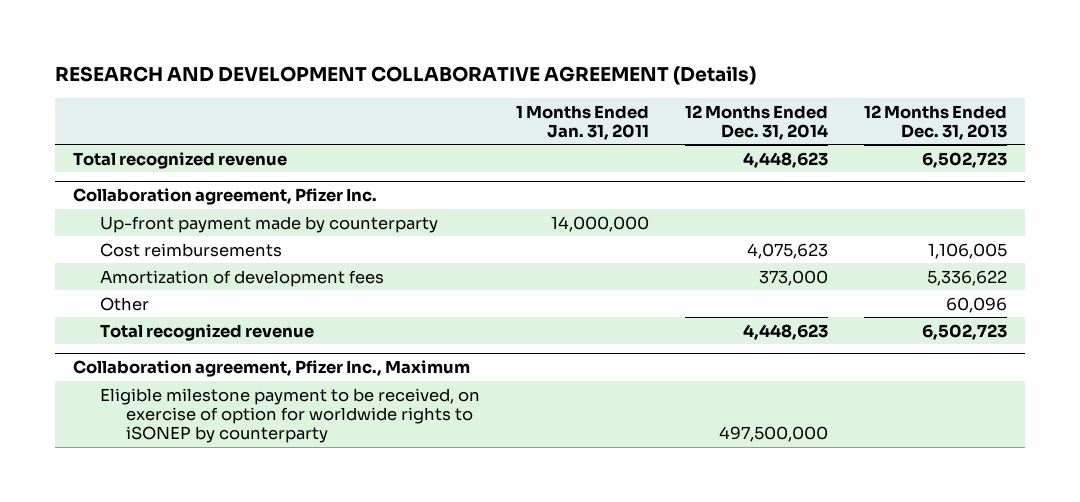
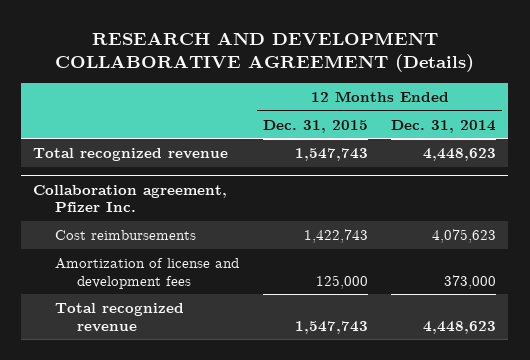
[515,104,649,140] 1 Months Ended Jan. 31, 2011 -> none
[863,104,1007,140] 12 Months Ended Dec. 31, 2013 -> none
none -> [262,119,368,133] Dec. 31, 2015
[99,215,438,233] Up-front payment made by counterparty -> none
[99,296,149,311] Other -> none
[99,269,384,287] Amortization of development fees -> [55,257,240,289] Amortization of license and development fees
[73,360,471,378] Collaboration agreement, Pfizer Inc., Maximum -> none
[99,387,480,444] Eligible milestone payment to be received, on exercise of option for worldwide rights to iSONEP by counterparty -> none

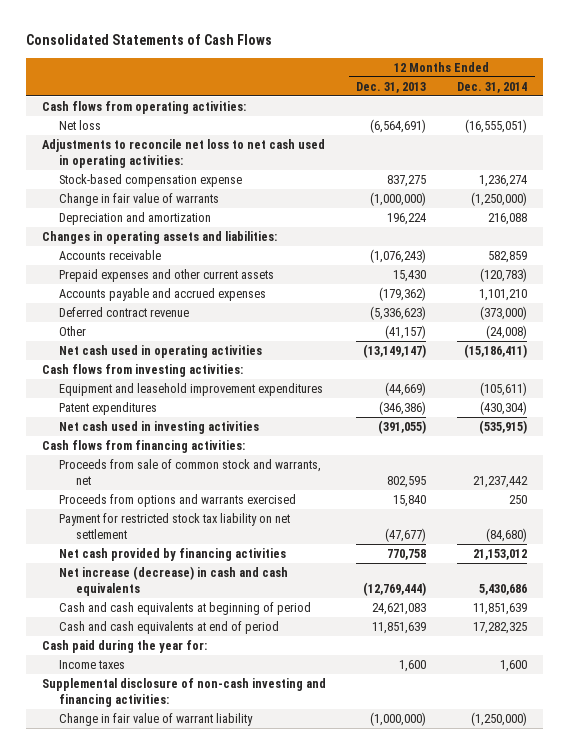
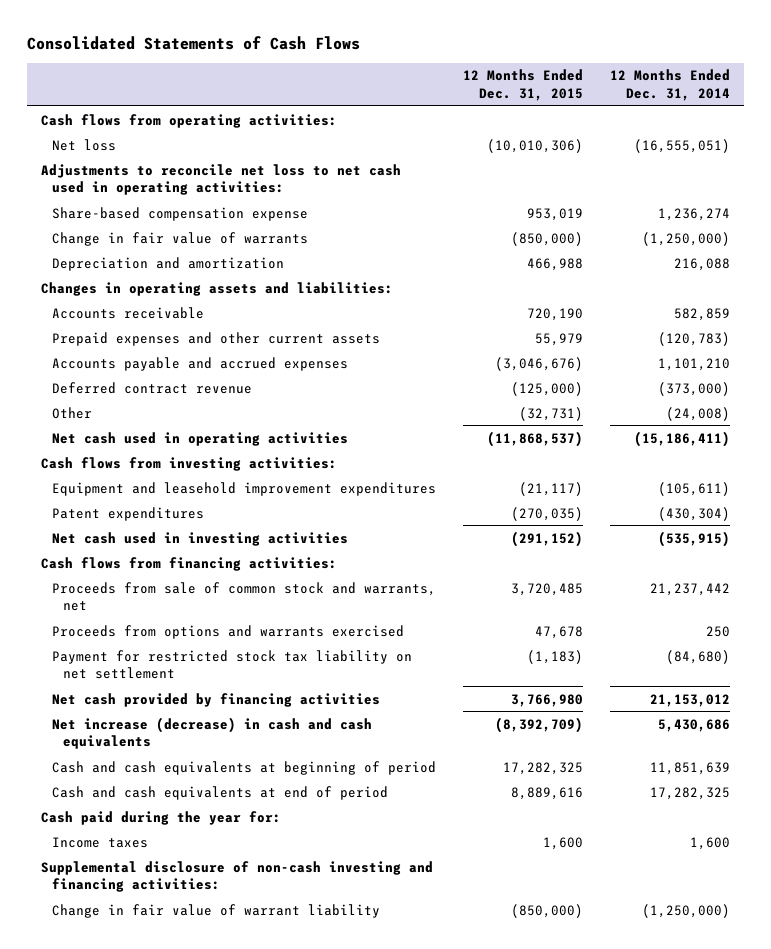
[356,81,427,93] Dec. 31, 2013 -> none
none -> [462,69,583,101] 12 Months Ended Dec. 31, 2015
[58,173,242,187] Stock-based compensation expense -> [51,206,308,221] Share-based compensation expense

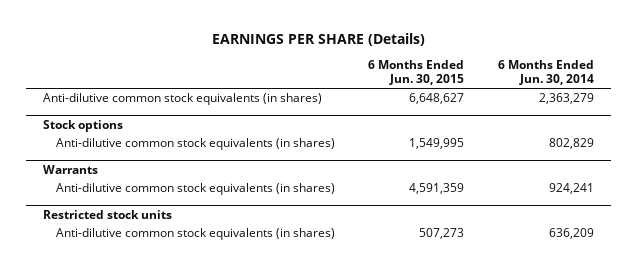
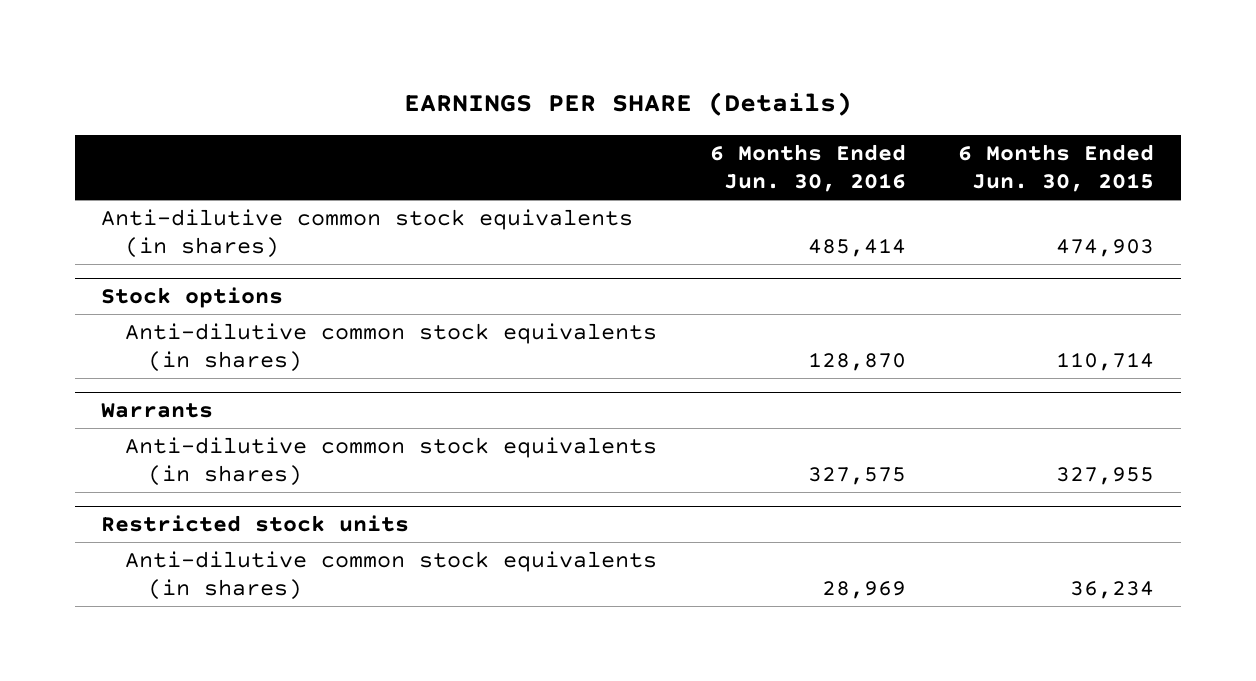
[498,59,595,85] 6 Months Ended Jun. 30, 2014 -> none
none -> [709,144,906,193] 6 Months Ended Jun. 30, 2016
[409,93,465,105] 6,648,627 -> [1056,239,1155,258] 474,903
[409,138,465,150] 1,549,995 -> [1056,352,1155,372] 110,714
[409,183,465,195] 4,591,359 -> [1056,467,1155,486] 327,955
[419,228,465,240] 507,273 -> [1070,581,1155,600] 36,234

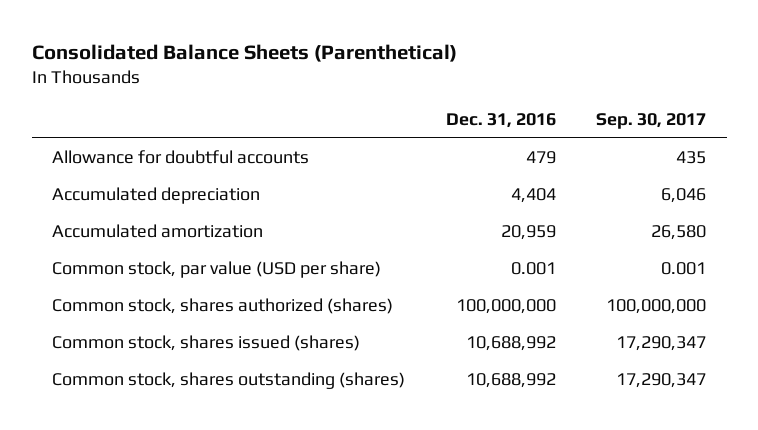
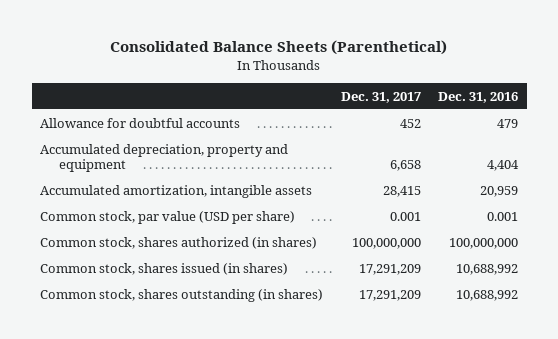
[596,113,707,130] Sep. 30, 2017 -> none
none -> [340,91,421,103] Dec. 31, 2017
[51,187,260,205] Accumulated depreciation -> [40,143,289,172] Accumulated depreciation, property and equipment
[51,224,263,239] Accumulated amortization -> [40,184,313,198] Accumulated amortization, intangible assets
[51,298,393,315] Common stock, shares authorized (shares) -> [40,236,318,249] Common stock, shares authorized (in shares)
[51,335,360,352] Common stock, shares issued (shares) -> [40,262,289,275] Common stock, shares issued (in shares)
[51,372,405,390] Common stock, shares outstanding (shares) -> [40,288,324,302] Common stock, shares outstanding (in shares)

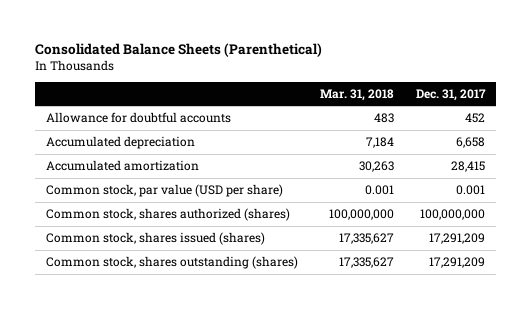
[437,91,518,103] Dec. 31, 2016 -> none
none -> [320,88,395,101] Mar. 31, 2018
[40,143,289,172] Accumulated depreciation, property and equipment -> [46,136,196,150] Accumulated depreciation
[40,184,313,198] Accumulated amortization, intangible assets -> [46,160,200,172] Accumulated amortization
[40,236,318,249] Common stock, shares authorized (in shares) -> [46,208,291,222] Common stock, shares authorized (shares)
[40,262,289,275] Common stock, shares issued (in shares) -> [46,232,266,246] Common stock, shares issued (shares)
[40,288,324,302] Common stock, shares outstanding (in shares) -> [46,256,299,270] Common stock, shares outstanding (shares)

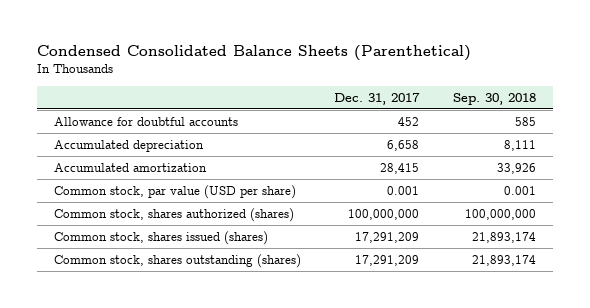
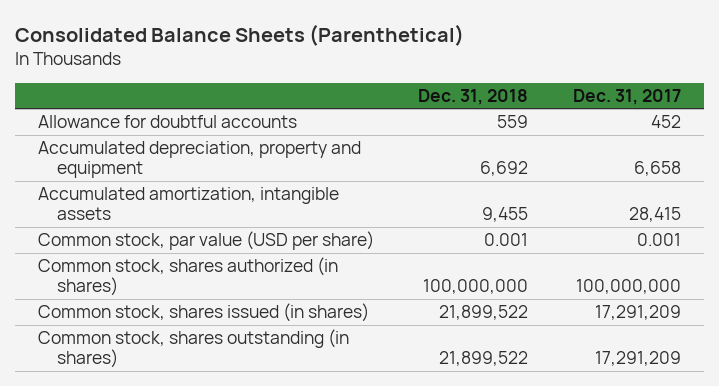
[36,45,471,62] Condensed Consolidated Balance Sheets (Parenthetical) -> [15,24,465,47] Consolidated Balance Sheets (Parenthetical)
[453,92,537,105] Sep. 30, 2018 -> none
none -> [418,88,529,105] Dec. 31, 2018
[53,139,204,152] Accumulated depreciation -> [37,141,361,179] Accumulated depreciation, property and equipment
[53,162,207,172] Accumulated amortization -> [37,187,339,221] Accumulated amortization, intangible assets
[53,207,294,222] Common stock, shares authorized (shares) -> [37,257,338,297] Common stock, shares authorized (in shares)
[53,230,268,245] Common stock, shares issued (shares) -> [37,303,369,323] Common stock, shares issued (in shares)
[53,253,301,268] Common stock, shares outstanding (shares) -> [37,329,349,369] Common stock, shares outstanding (in shares)

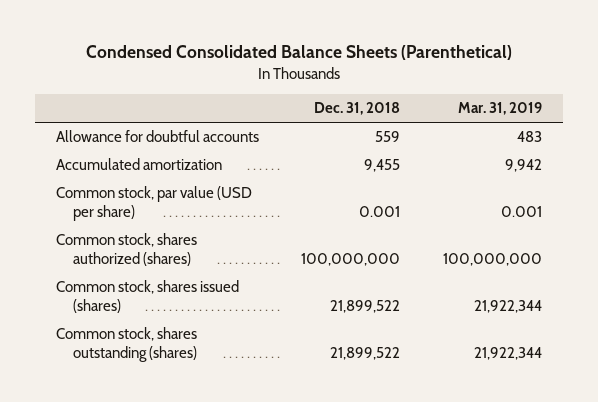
[15,24,465,47] Consolidated Balance Sheets (Parenthetical) -> [85,45,512,61] Condensed Consolidated Balance Sheets (Parenthetical)
[573,88,682,105] Dec. 31, 2017 -> none
none -> [457,102,542,116] Mar. 31, 2019
[37,141,361,179] Accumulated depreciation, property and equipment -> none
[37,187,339,221] Accumulated amortization, intangible assets -> [55,158,222,171] Accumulated amortization
[37,257,338,297] Common stock, shares authorized (in shares) -> [55,233,197,266] Common stock, shares authorized (shares)
[37,303,369,323] Common stock, shares issued (in shares) -> [55,280,239,313] Common stock, shares issued (shares)
[37,329,349,369] Common stock, shares outstanding (in shares) -> [55,327,197,362] Common stock, shares outstanding (shares)

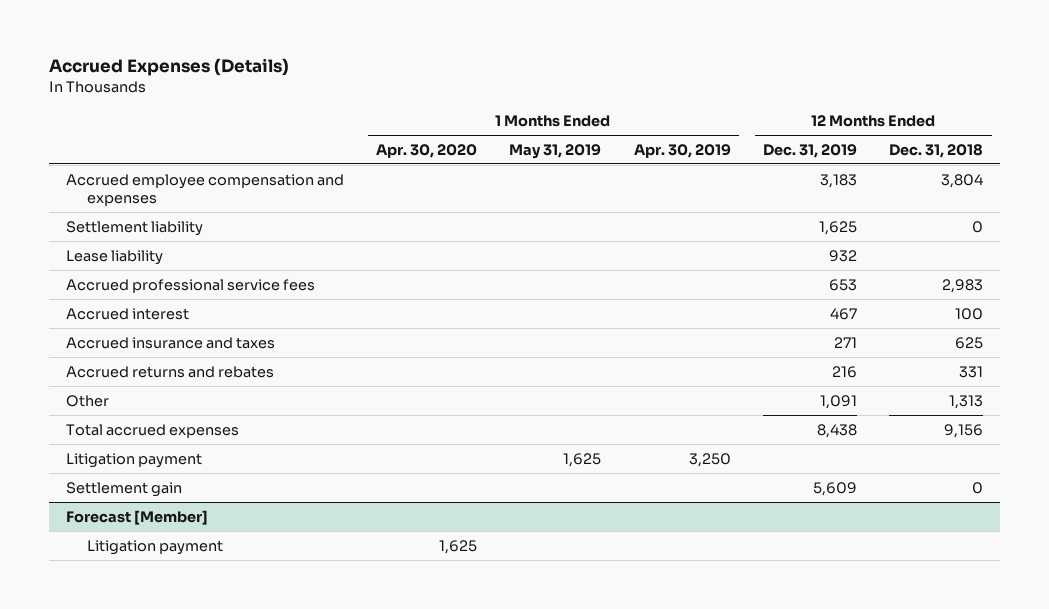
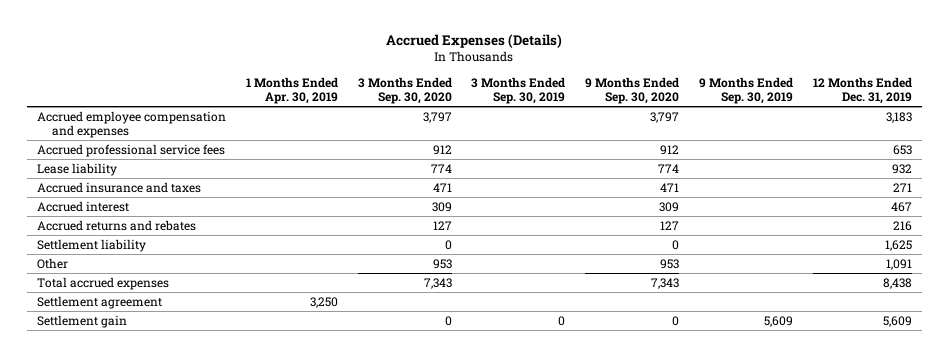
[376,143,478,158] Apr. 30, 2020 -> none
[509,143,602,159] May 31, 2019 -> none
[889,143,984,158] Dec. 31, 2018 -> none
none -> [357,77,452,104] 3 Months Ended Sep. 30, 2020
none -> [471,77,566,104] 3 Months Ended Sep. 30, 2019
none -> [585,77,680,104] 9 Months Ended Sep. 30, 2020
none -> [699,77,794,104] 9 Months Ended Sep. 30, 2019
[65,249,163,265] Lease liability -> [36,162,117,176] Lease liability
[65,307,189,320] Accrued interest -> [36,200,129,212] Accrued interest
[65,220,203,236] Settlement liability -> [36,238,146,252] Settlement liability
[65,452,202,468] Litigation payment -> [36,295,162,309] Settlement agreement
[65,509,208,525] Forecast [Member] -> none
[87,539,224,555] Litigation payment -> none

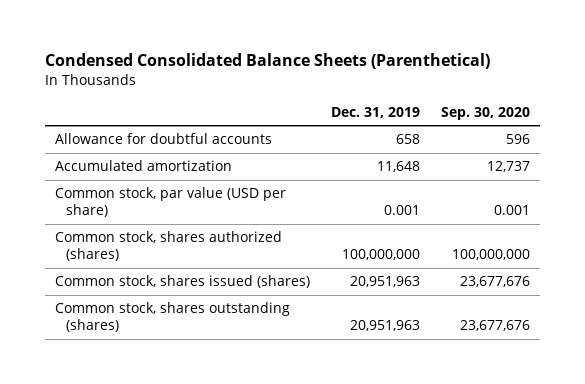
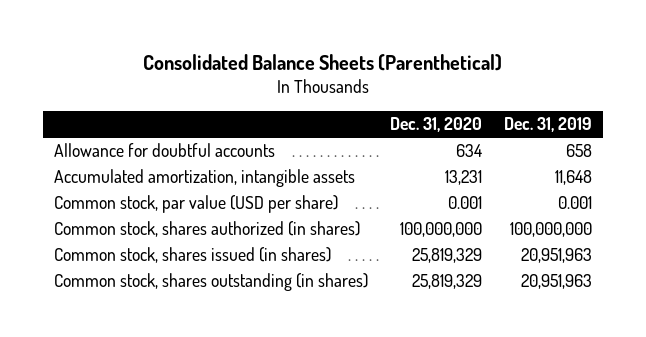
[45,53,491,70] Condensed Consolidated Balance Sheets (Parenthetical) -> [143,54,503,72] Consolidated Balance Sheets (Parenthetical)
[440,106,530,120] Sep. 30, 2020 -> none
none -> [390,117,483,133] Dec. 31, 2020
[55,160,233,172] Accumulated amortization -> [54,169,356,188] Accumulated amortization, intangible assets
[55,231,283,261] Common stock, shares authorized (shares) -> [54,221,361,238] Common stock, shares authorized (in shares)
[55,275,311,289] Common stock, shares issued (shares) -> [54,247,332,264] Common stock, shares issued (in shares)
[55,302,291,332] Common stock, shares outstanding (shares) -> [54,273,369,292] Common stock, shares outstanding (in shares)

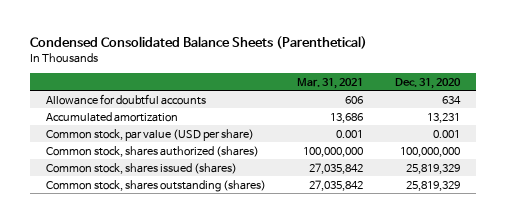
[143,54,503,72] Consolidated Balance Sheets (Parenthetical) -> [29,36,367,50] Condensed Consolidated Balance Sheets (Parenthetical)
[504,117,593,133] Dec. 31, 2019 -> none
none -> [297,77,364,89] Mar. 31, 2021
[54,169,356,188] Accumulated amortization, intangible assets -> [45,111,178,122] Accumulated amortization
[54,221,361,238] Common stock, shares authorized (in shares) -> [45,145,259,157] Common stock, shares authorized (shares)
[54,247,332,264] Common stock, shares issued (in shares) -> [45,162,237,174] Common stock, shares issued (shares)
[54,273,369,292] Common stock, shares outstanding (in shares) -> [45,179,266,192] Common stock, shares outstanding (shares)

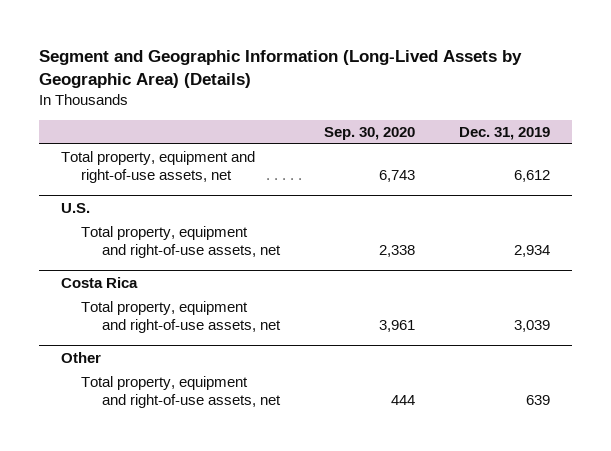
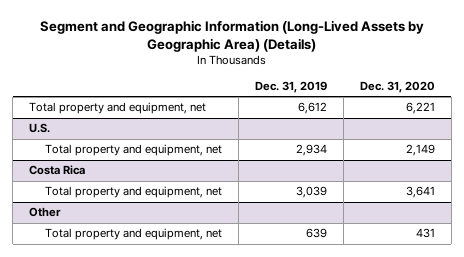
[323,126,415,140] Sep. 30, 2020 -> none
none -> [359,81,435,94] Dec. 31, 2020
[60,151,255,183] Total property, equipment and right-of-use assets, net -> [29,102,207,115] Total property and equipment, net
[81,226,281,258] Total property, equipment and right-of-use assets, net -> [45,144,223,157] Total property and equipment, net
[81,301,281,333] Total property, equipment and right-of-use assets, net -> [45,186,223,199] Total property and equipment, net
[81,376,281,408] Total property, equipment and right-of-use assets, net -> [45,228,223,241] Total property and equipment, net

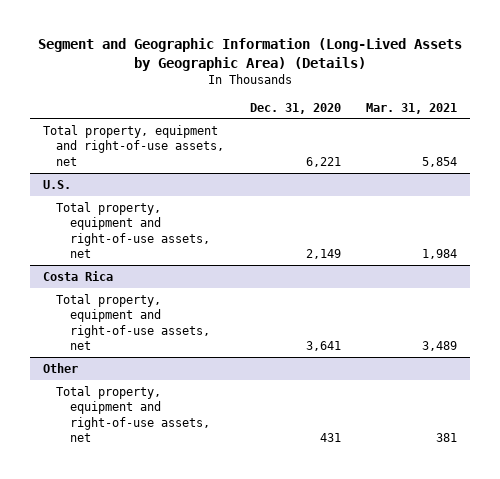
[255,81,328,94] Dec. 31, 2019 -> none
none -> [366,102,458,114] Mar. 31, 2021
[29,102,207,115] Total property and equipment, net -> [42,124,225,166] Total property, equipment and right-of-use assets, net
[45,144,223,157] Total property and equipment, net -> [56,201,210,259] Total property, equipment and right-of-use assets, net
[45,186,223,199] Total property and equipment, net -> [56,293,210,351] Total property, equipment and right-of-use assets, net
[45,228,223,241] Total property and equipment, net -> [56,385,210,443] Total property, equipment and right-of-use assets, net

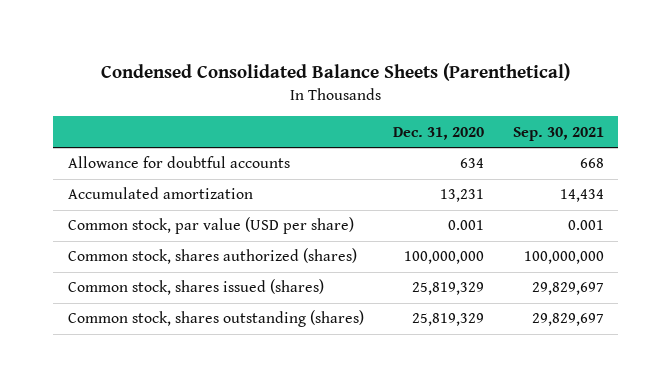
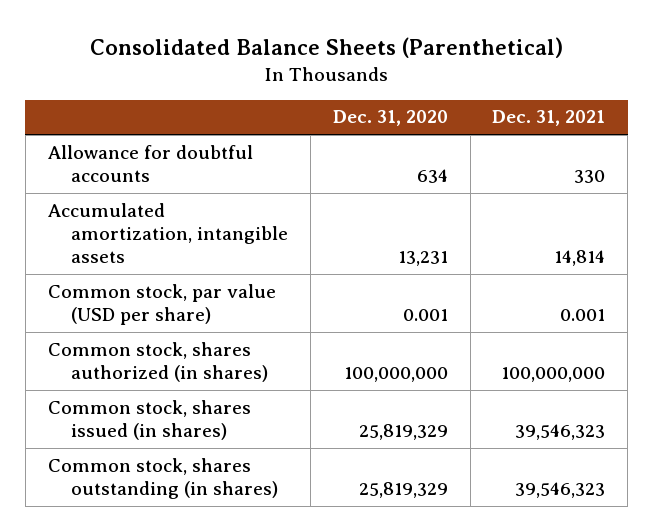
[100,63,570,82] Condensed Consolidated Balance Sheets (Parenthetical) -> [89,36,563,58] Consolidated Balance Sheets (Parenthetical)
[512,126,604,141] Sep. 30, 2021 -> none
none -> [492,110,606,127] Dec. 31, 2021
[67,187,253,200] Accumulated amortization -> [47,202,288,264] Accumulated amortization, intangible assets
[67,248,357,265] Common stock, shares authorized (shares) -> [47,341,268,383] Common stock, shares authorized (in shares)
[67,279,324,296] Common stock, shares issued (shares) -> [47,399,251,441] Common stock, shares issued (in shares)
[67,310,364,328] Common stock, shares outstanding (shares) -> [47,457,278,500] Common stock, shares outstanding (in shares)

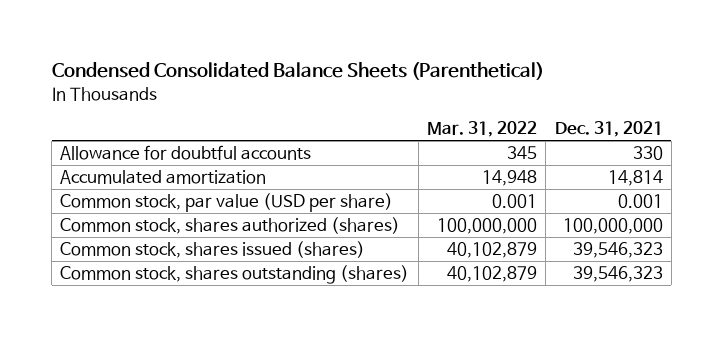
[89,36,563,58] Consolidated Balance Sheets (Parenthetical) -> [51,62,544,81] Condensed Consolidated Balance Sheets (Parenthetical)
[332,110,448,127] Dec. 31, 2020 -> none
none -> [426,121,537,138] Mar. 31, 2022
[47,202,288,264] Accumulated amortization, intangible assets -> [60,169,267,184] Accumulated amortization
[47,341,268,383] Common stock, shares authorized (in shares) -> [60,216,401,234] Common stock, shares authorized (shares)
[47,399,251,441] Common stock, shares issued (in shares) -> [60,240,366,258] Common stock, shares issued (shares)
[47,457,278,500] Common stock, shares outstanding (in shares) -> [60,264,410,284] Common stock, shares outstanding (shares)

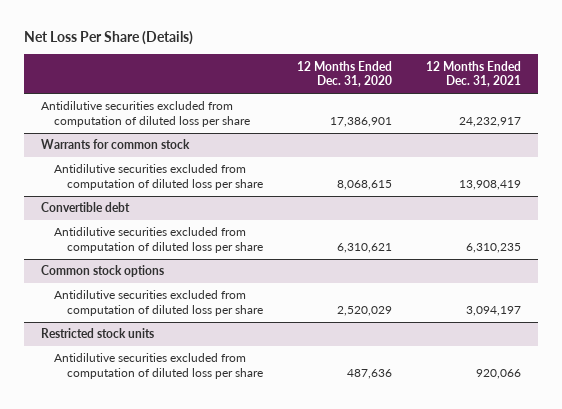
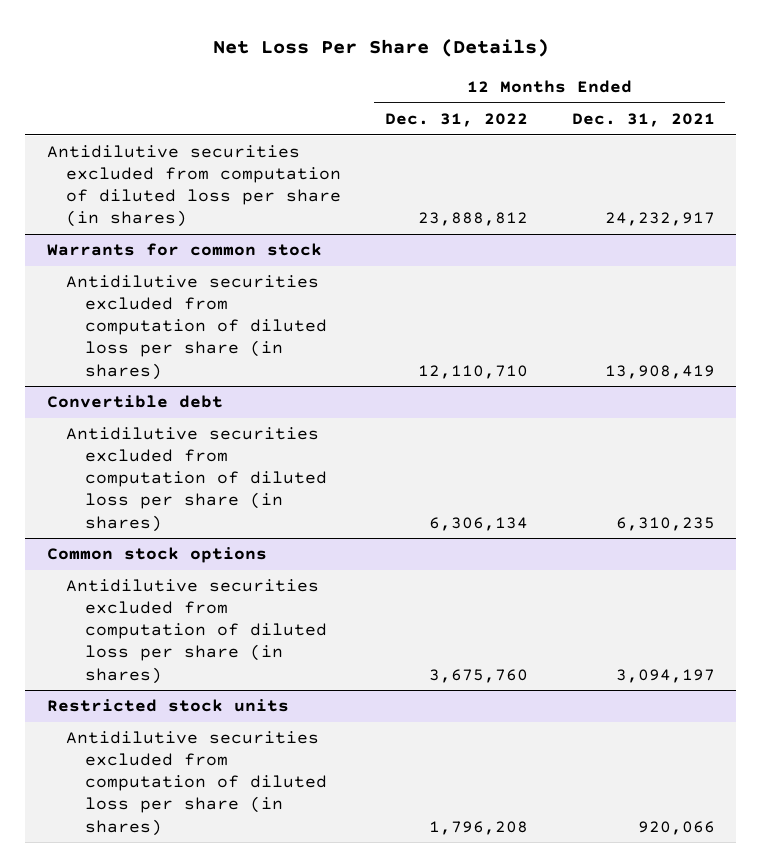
[296,60,392,88] 12 Months Ended Dec. 31, 2020 -> none
none -> [384,113,528,128] Dec. 31, 2022
[40,101,250,127] Antidilutive securities excluded from computation of diluted loss per share -> [46,145,341,228] Antidilutive securities excluded from computation of diluted loss per share (in shares)
[53,164,263,190] Antidilutive securities excluded from computation of diluted loss per share -> [65,275,328,380] Antidilutive securities excluded from computation of diluted loss per share (in shares)
[53,227,263,253] Antidilutive securities excluded from computation of diluted loss per share -> [65,427,328,532] Antidilutive securities excluded from computation of diluted loss per share (in shares)
[53,290,263,316] Antidilutive securities excluded from computation of diluted loss per share -> [65,579,328,684] Antidilutive securities excluded from computation of diluted loss per share (in shares)
[53,353,263,379] Antidilutive securities excluded from computation of diluted loss per share -> [65,731,328,836] Antidilutive securities excluded from computation of diluted loss per share (in shares)

